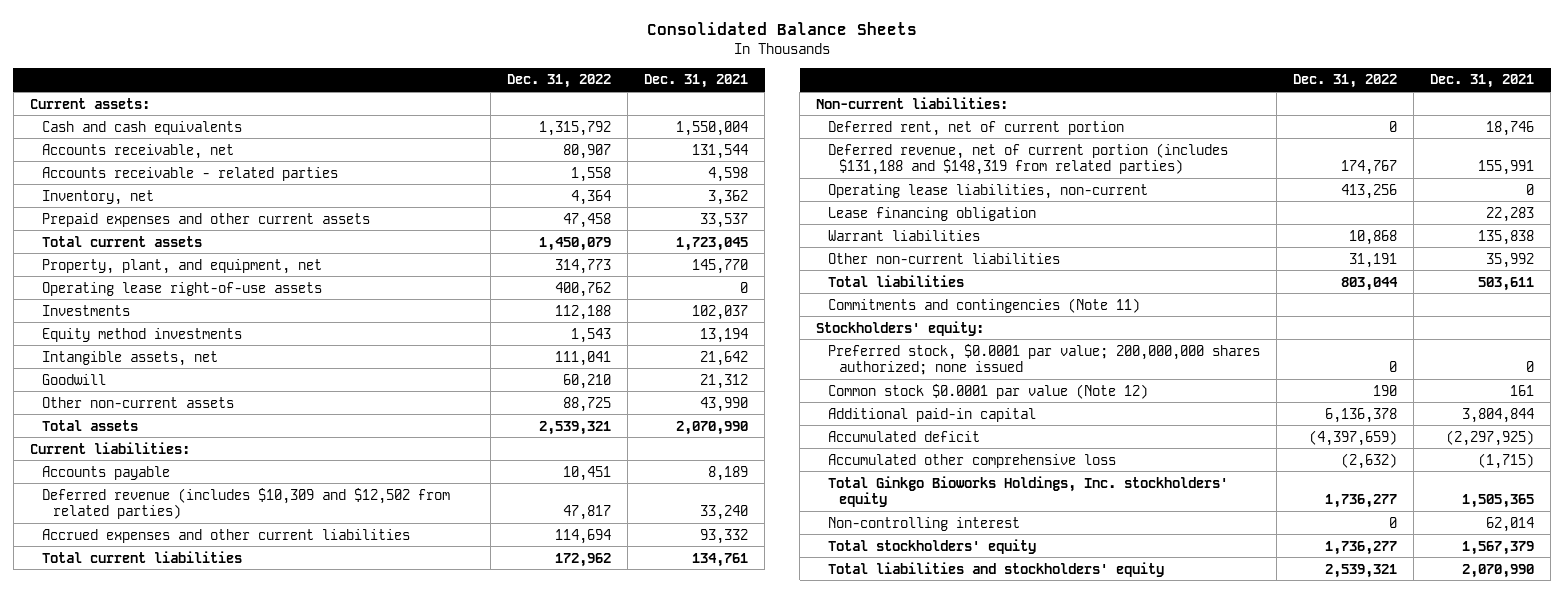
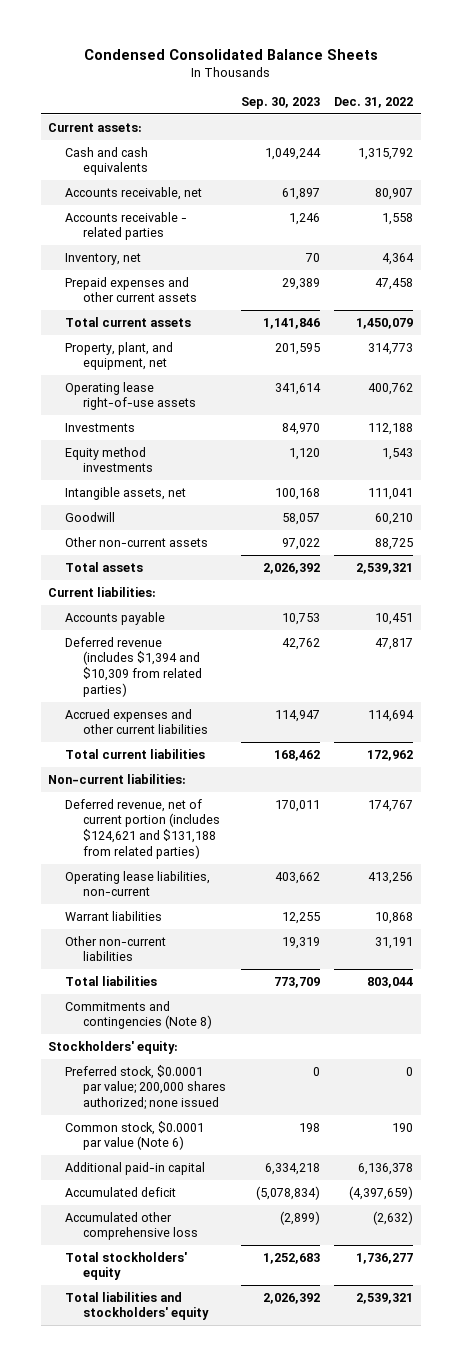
[647,22,918,36] Consolidated Balance Sheets -> [83,48,378,60] Condensed Consolidated Balance Sheets
[644,74,749,89] Dec. 31, 2021 -> none
none -> [240,96,320,109] Sep. 30, 2023
[41,487,450,519] Deferred revenue (includes $10,309 and $12,502 from related parties) -> [65,636,203,697] Deferred revenue (includes $1,394 and $10,309 from related parties)
[827,120,1124,136] Deferred rent, net of current portion -> none
[827,142,1228,175] Deferred revenue, net of current portion (includes $131,188 and $148,319 from related parties) -> [65,798,221,859] Deferred revenue, net of current portion (includes $124,621 and $131,188 from related parties)
[827,206,1036,221] Lease financing obligation -> none
[827,297,1140,313] Commitments and contingencies (Note 11) -> [65,1000,213,1030] Commitments and contingencies (Note 8)
[827,343,1260,375] Preferred stock, $0.0001 par value; 200,000,000 shares authorized; none issued -> [65,1064,227,1111] Preferred stock, $0.0001 par value; 200,000 shares authorized; none issued
[827,383,1148,399] Common stock $0.0001 par value (Note 12) -> [65,1120,205,1151] Common stock, $0.0001 par value (Note 6)
[827,475,1228,507] Total Ginkgo Bioworks Holdings, Inc. stockholders' equity -> none
[827,516,1020,531] Non-controlling interest -> none

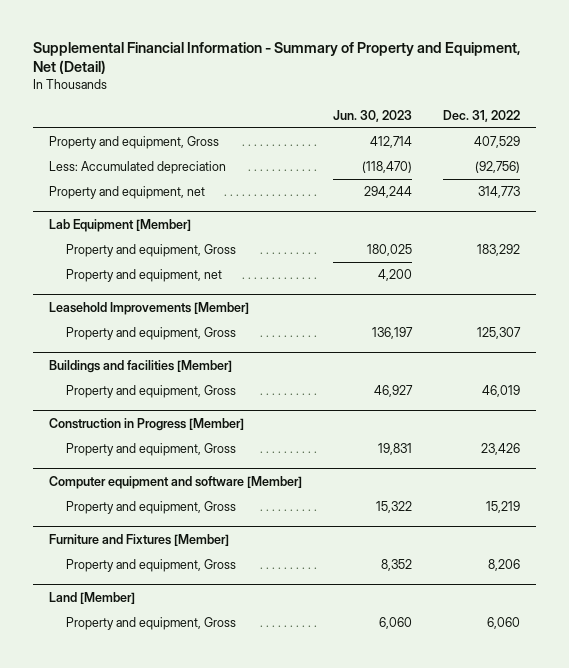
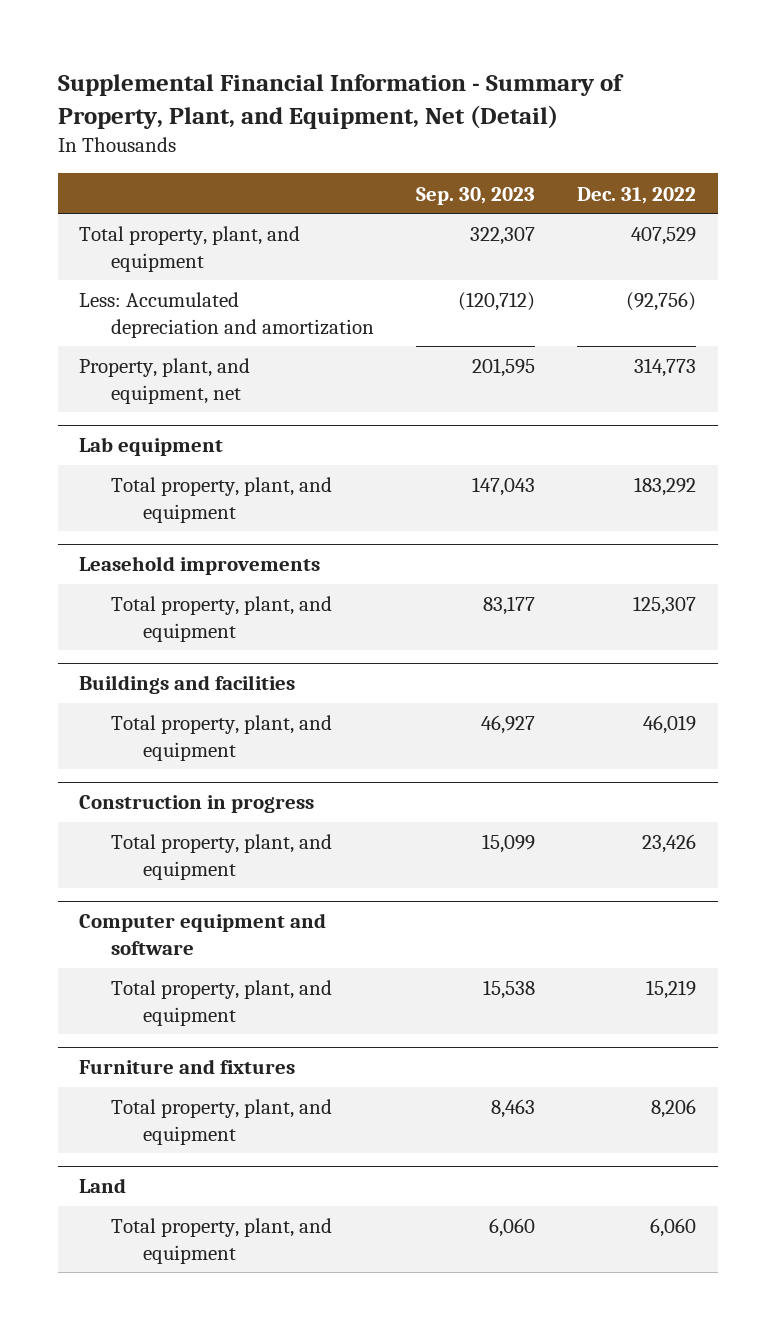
[32,41,520,75] Supplemental Financial Information - Summary of Property and Equipment, Net (Detail) -> [57,73,624,129] Supplemental Financial Information - Summary of Property, Plant, and Equipment, Net (Detail)
[332,109,412,122] Jun. 30, 2023 -> none
none -> [416,186,536,205] Sep. 30, 2023
[66,269,223,283] Property and equipment, net -> none
[48,136,219,150] Property and equipment, Gross -> [78,226,300,272] Total property, plant, and equipment
[48,161,226,175] Less: Accumulated depreciation -> [78,292,374,338] Less: Accumulated depreciation and amortization
[48,186,205,200] Property and equipment, net -> [78,358,250,404] Property, plant, and equipment, net
[48,219,191,233] Lab Equipment [Member] -> [78,437,223,457] Lab equipment
[66,244,237,258] Property and equipment, Gross -> [110,477,332,523] Total property, plant, and equipment
[48,302,249,316] Leasehold Improvements [Member] -> [78,556,320,576] Leasehold improvements
[66,327,237,341] Property and equipment, Gross -> [110,596,332,642] Total property, plant, and equipment
[48,360,232,374] Buildings and facilities [Member] -> [78,675,295,695] Buildings and facilities
[66,385,237,399] Property and equipment, Gross -> [110,715,332,761] Total property, plant, and equipment
[48,418,244,432] Construction in Progress [Member] -> [78,795,314,814] Construction in progress
[66,443,237,457] Property and equipment, Gross -> [110,834,332,880] Total property, plant, and equipment
[48,476,302,490] Computer equipment and software [Member] -> [78,913,326,955] Computer equipment and software
[66,501,237,515] Property and equipment, Gross -> [110,980,332,1026] Total property, plant, and equipment
[48,534,229,547] Furniture and Fixtures [Member] -> [78,1059,295,1075] Furniture and fixtures
[66,559,237,573] Property and equipment, Gross -> [110,1099,332,1145] Total property, plant, and equipment
[48,592,135,605] Land [Member] -> [78,1178,126,1194] Land
[66,617,237,631] Property and equipment, Gross -> [110,1218,332,1264] Total property, plant, and equipment

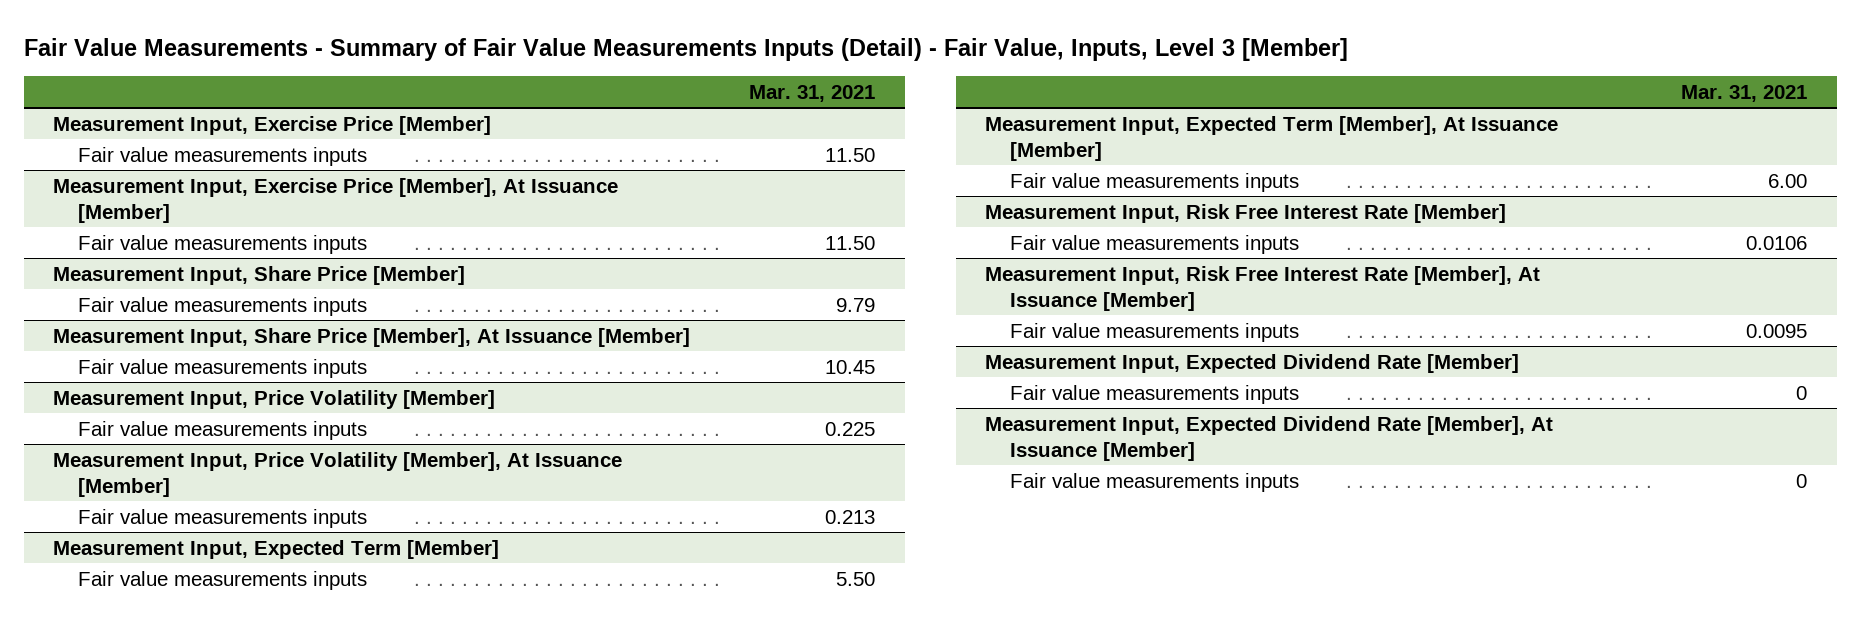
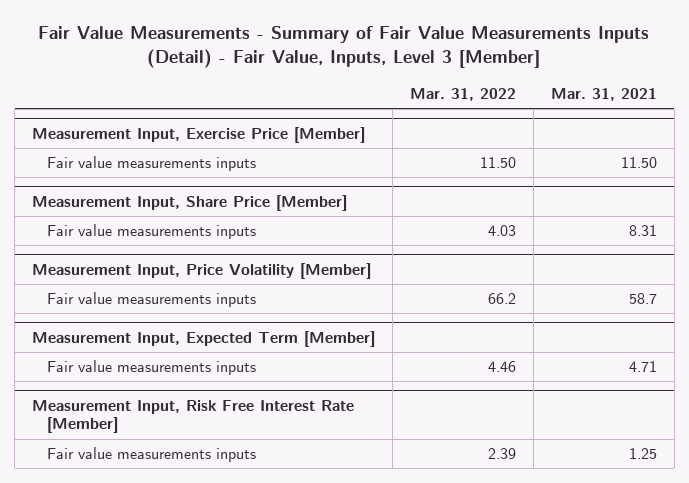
none -> [409,88,516,102] Mar. 31, 2022
[53,177,619,223] Measurement Input, Exercise Price [Member], At Issuance [Member] -> none
[78,234,368,254] Fair value measurements inputs -> none
[53,327,691,347] Measurement Input, Share Price [Member], At Issuance [Member] -> none
[78,358,368,378] Fair value measurements inputs -> none
[836,297,876,312] 9.79 -> [628,225,657,237] 8.31
[53,451,623,497] Measurement Input, Price Volatility [Member], At Issuance [Member] -> none
[78,508,368,528] Fair value measurements inputs -> none
[825,421,876,436] 0.225 -> [628,293,657,305] 58.7
[985,115,1559,161] Measurement Input, Expected Term [Member], At Issuance [Member] -> none
[1009,172,1299,192] Fair value measurements inputs -> none
[836,571,876,586] 5.50 -> [628,361,657,373] 4.71
[985,265,1541,311] Measurement Input, Risk Free Interest Rate [Member], At Issuance [Member] -> none
[1009,322,1299,342] Fair value measurements inputs -> none
[985,353,1520,373] Measurement Input, Expected Dividend Rate [Member] -> none
[1009,384,1299,404] Fair value measurements inputs -> none
[985,415,1554,461] Measurement Input, Expected Dividend Rate [Member], At Issuance [Member] -> none
[1009,472,1299,492] Fair value measurements inputs -> none
[1746,235,1808,250] 0.0106 -> [628,448,657,460] 1.25

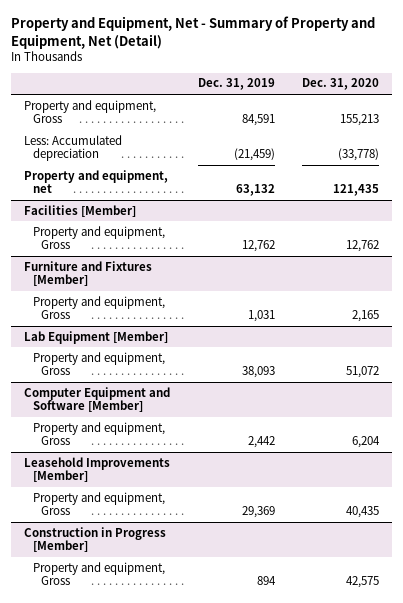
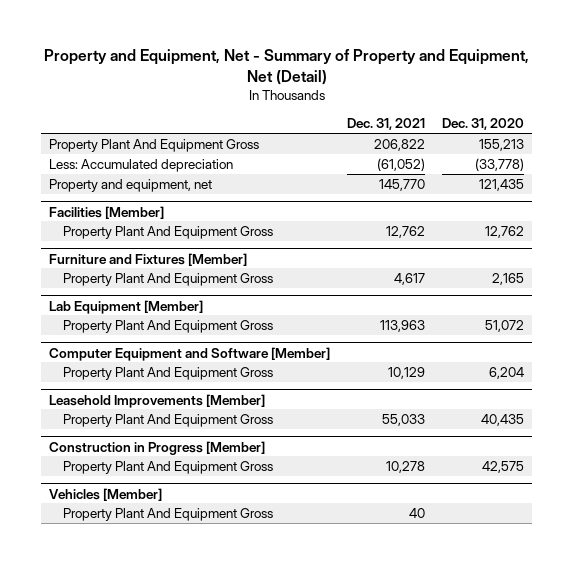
[197,78,275,91] Dec. 31, 2019 -> none
none -> [347,118,426,131] Dec. 31, 2021
[24,99,157,124] Property and equipment, Gross -> [49,138,260,152] Property Plant And Equipment Gross
[32,225,165,250] Property and equipment, Gross -> [63,225,274,239] Property Plant And Equipment Gross
[32,295,165,320] Property and equipment, Gross -> [63,272,274,286] Property Plant And Equipment Gross
[32,351,165,376] Property and equipment, Gross -> [63,319,274,333] Property Plant And Equipment Gross
[32,421,165,446] Property and equipment, Gross -> [63,366,274,380] Property Plant And Equipment Gross
[32,491,165,516] Property and equipment, Gross -> [63,413,274,427] Property Plant And Equipment Gross
[32,561,165,586] Property and equipment, Gross -> [63,460,274,474] Property Plant And Equipment Gross
none -> [49,487,163,501] Vehicles [Member]
none -> [63,507,274,521] Property Plant And Equipment Gross

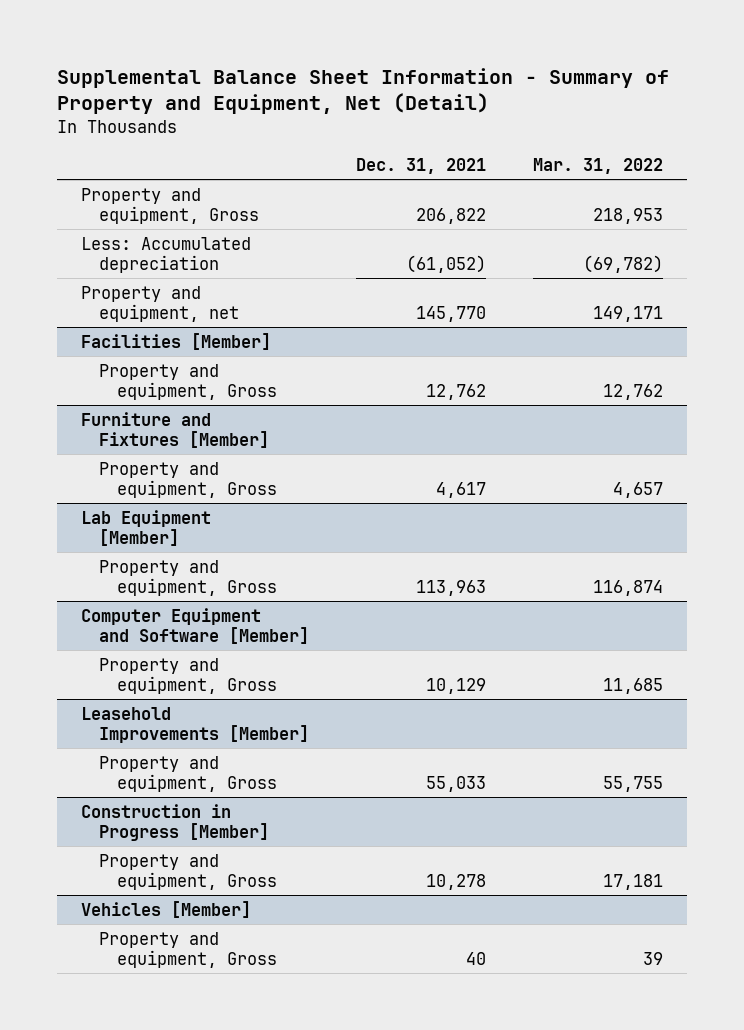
[43,49,529,86] Property and Equipment, Net - Summary of Property and Equipment, Net (Detail) -> [57,67,670,115] Supplemental Balance Sheet Information - Summary of Property and Equipment, Net (Detail)
[442,118,525,131] Dec. 31, 2020 -> none
none -> [533,158,664,175] Mar. 31, 2022
[49,138,260,152] Property Plant And Equipment Gross -> [80,187,259,224] Property and equipment, Gross
[63,225,274,239] Property Plant And Equipment Gross -> [98,363,277,400] Property and equipment, Gross
[63,272,274,286] Property Plant And Equipment Gross -> [98,461,277,498] Property and equipment, Gross
[63,319,274,333] Property Plant And Equipment Gross -> [98,559,277,596] Property and equipment, Gross
[63,366,274,380] Property Plant And Equipment Gross -> [98,657,277,694] Property and equipment, Gross
[63,413,274,427] Property Plant And Equipment Gross -> [98,755,277,792] Property and equipment, Gross
[63,460,274,474] Property Plant And Equipment Gross -> [98,853,277,890] Property and equipment, Gross
[63,507,274,521] Property Plant And Equipment Gross -> [98,931,277,968] Property and equipment, Gross

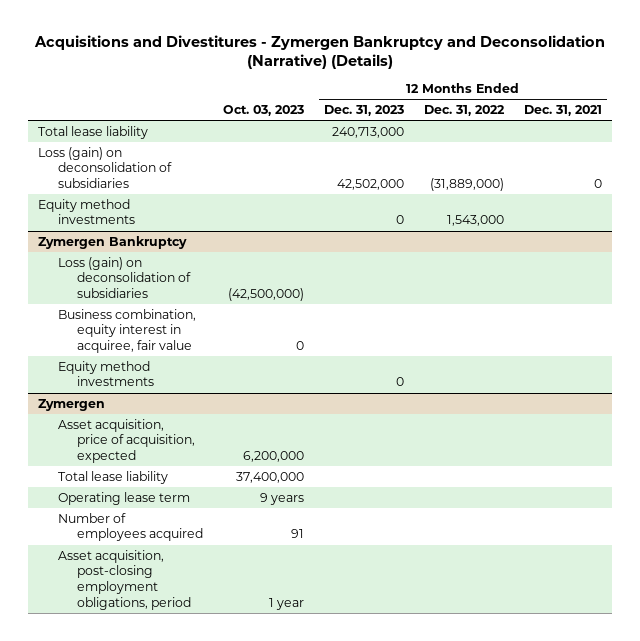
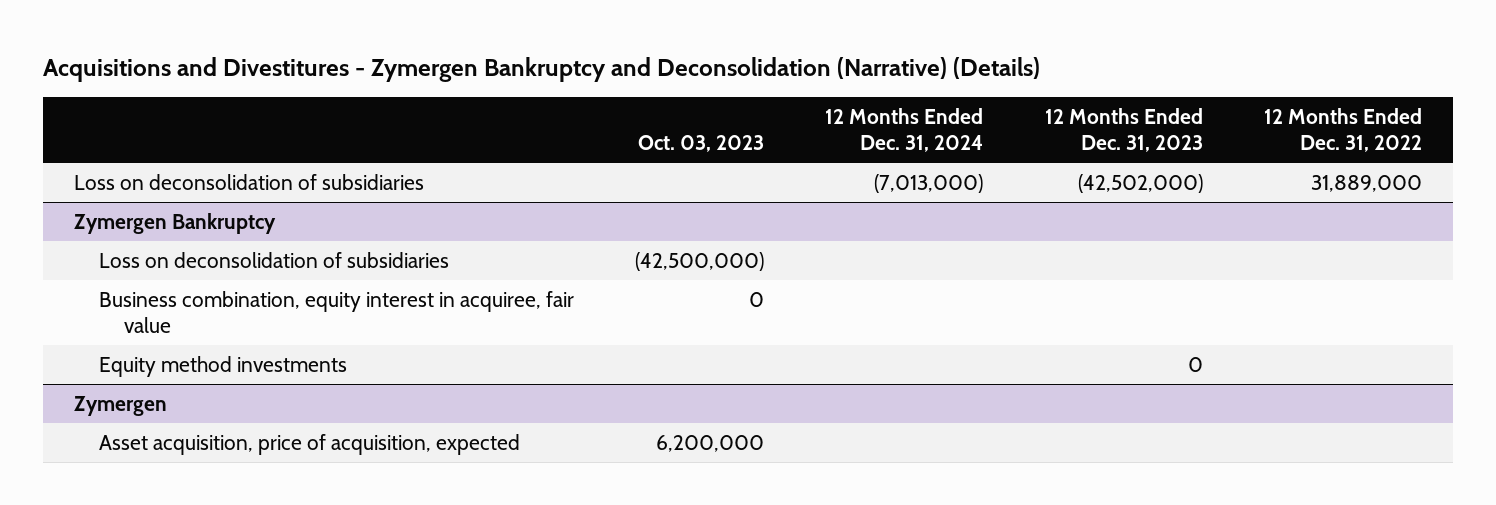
[524,105,603,117] Dec. 31, 2021 -> none
none -> [825,107,984,153] 12 Months Ended Dec. 31, 2024
[37,125,148,139] Total lease liability -> none
[37,198,135,225] Equity method investments -> none
[37,146,172,189] Loss (gain) on deconsolidation of subsidiaries -> [73,173,424,190] Loss on deconsolidation of subsidiaries
[337,179,405,191] 42,502,000 -> [1077,173,1203,193] (42,502,000)
[430,178,505,192] (31,889,000) -> [1310,174,1422,192] 31,889,000
[57,256,192,299] Loss (gain) on deconsolidation of subsidiaries -> [98,251,449,268] Loss on deconsolidation of subsidiaries
[57,470,168,484] Total lease liability -> none
[57,491,190,505] Operating lease term -> none
[57,512,204,542] Number of employees acquired -> none
[57,549,192,610] Asset acquisition, post-closing employment obligations, period -> none

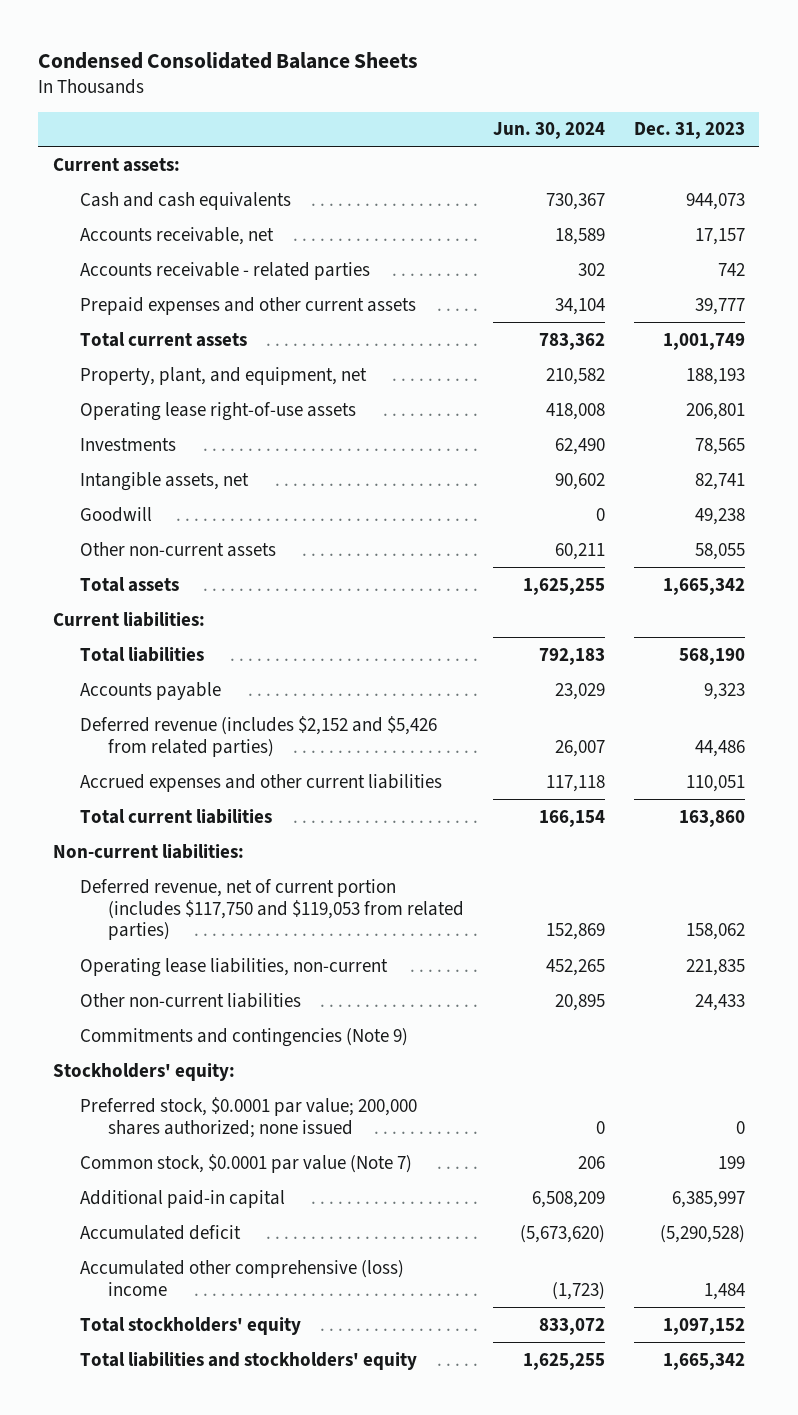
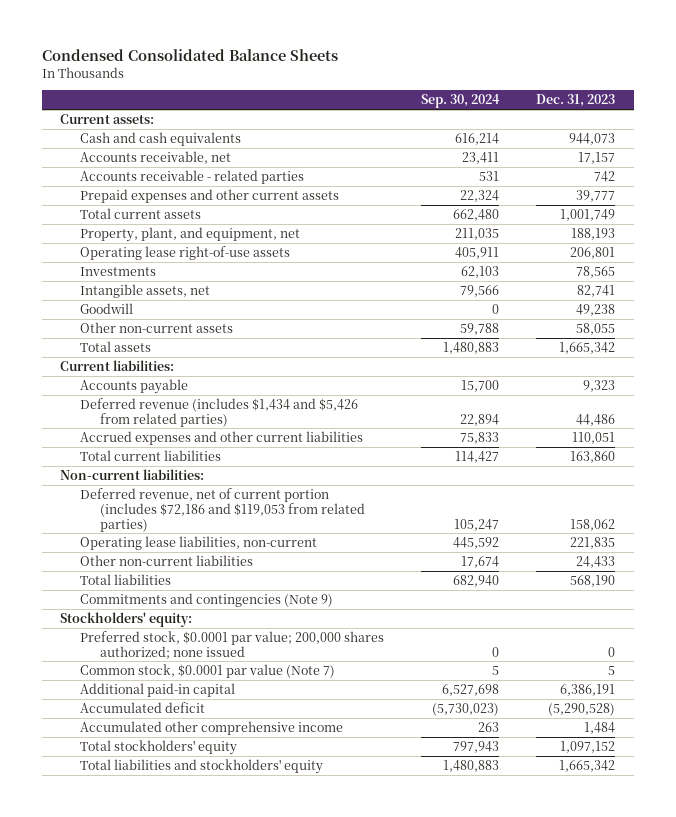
[492,122,605,140] Jun. 30, 2024 -> none
none -> [421,94,501,109] Sep. 30, 2024
[80,715,438,757] Deferred revenue (includes $2,152 and $5,426 from related parties) -> [79,397,358,427] Deferred revenue (includes $1,434 and $5,426 from related parties)
[80,878,464,941] Deferred revenue, net of current portion (includes $117,750 and $119,053 from related parties) -> [79,487,365,532] Deferred revenue, net of current portion (includes $72,186 and $119,053 from related parties)
[80,646,205,662] Total liabilities -> [79,573,171,585] Total liabilities
[717,1155,745,1169] 199 -> [608,665,616,675] 5
[671,1190,745,1208] 6,385,997 -> [560,683,616,696] 6,386,191
[80,1259,405,1296] Accumulated other comprehensive (loss) income -> [79,720,343,735] Accumulated other comprehensive income

